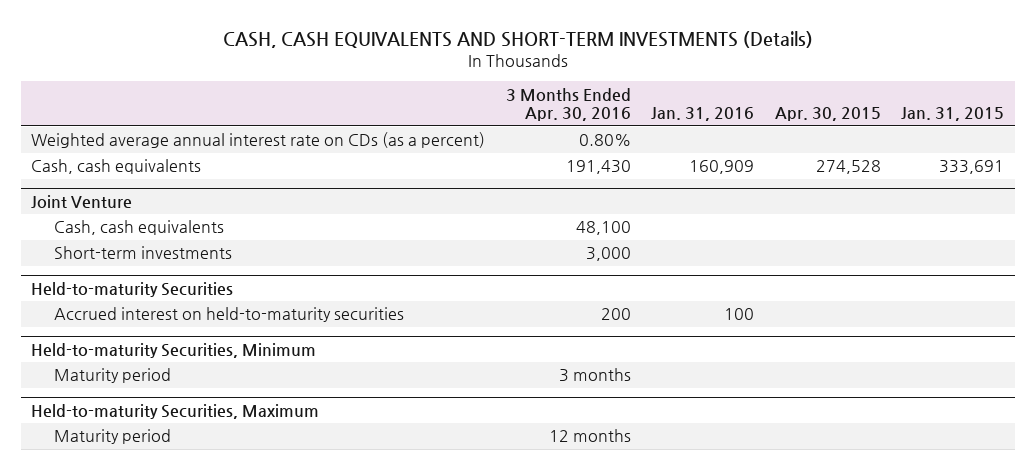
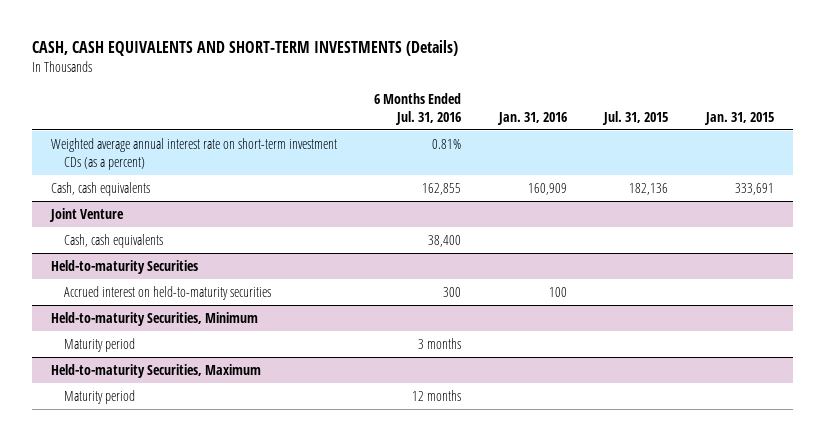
[505,87,631,122] 3 Months Ended Apr. 30, 2016 -> none
[774,107,881,122] Apr. 30, 2015 -> none
none -> [374,92,462,125] 6 Months Ended Jul. 31, 2016
none -> [602,110,669,125] Jul. 31, 2015
[31,132,486,149] Weighted average annual interest rate on CDs (as a percent) -> [50,137,337,170] Weighted average annual interest rate on short-term investment CDs (as a percent)
[53,246,232,260] Short-term investments -> none

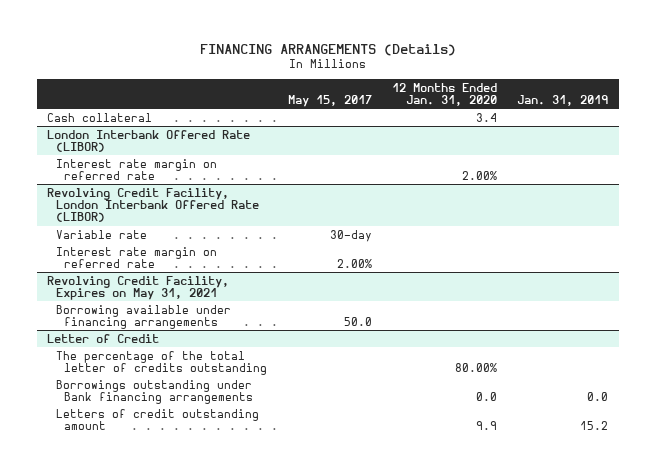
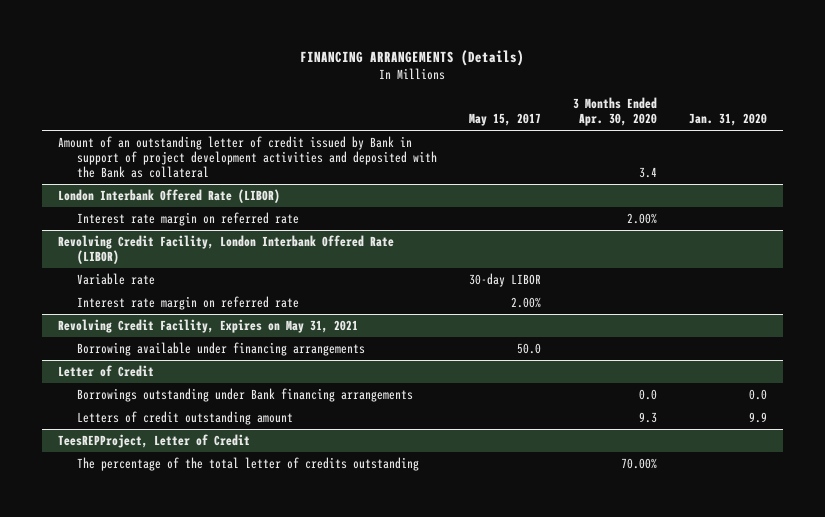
[392,82,498,107] 12 Months Ended Jan. 31, 2020 -> none
[517,95,609,107] Jan. 31, 2019 -> none
none -> [572,97,657,127] 3 Months Ended Apr. 30, 2020
none -> [688,113,767,127] Jan. 31, 2020
[46,112,152,122] Cash collateral -> none
none -> [58,135,437,179] Amount of an outstanding letter of credit issued by Bank in support of project development activities and deposited with the Bank as collateral
[329,229,372,242] 30-day -> [468,272,541,287] 30-day LIBOR
[55,350,268,375] The percentage of the total letter of credits outstanding -> none
none -> [58,433,251,448] TeesREPProject, Letter of Credit
none -> [76,456,419,471] The percentage of the total letter of credits outstanding

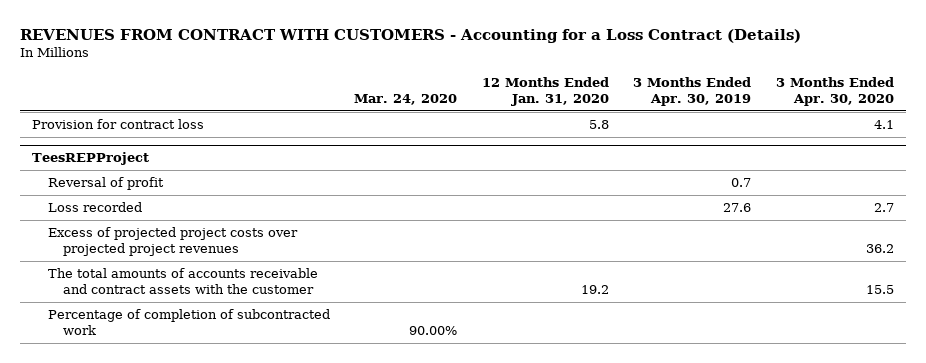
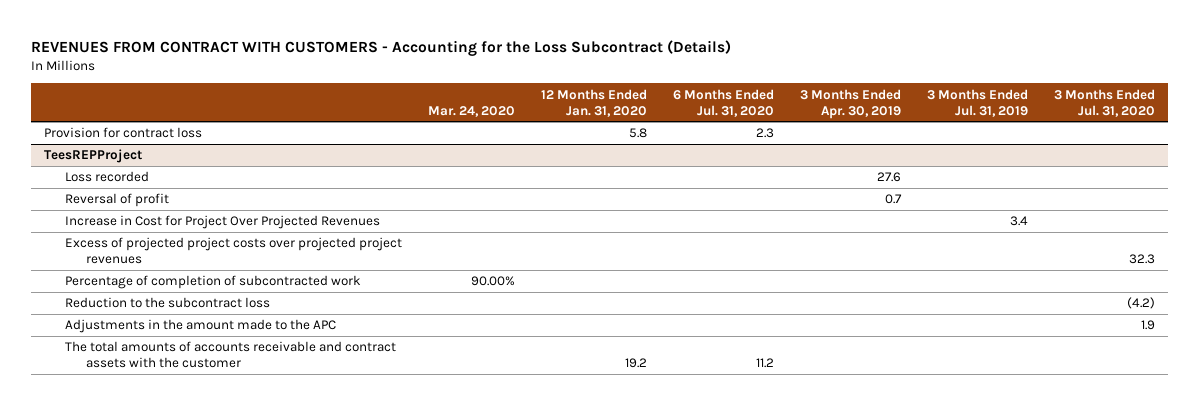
[20,28,802,43] REVENUES FROM CONTRACT WITH CUSTOMERS - Accounting for a Loss Contract (Details) -> [30,39,731,56] REVENUES FROM CONTRACT WITH CUSTOMERS - Accounting for the Loss Subcontract (Details)
[775,76,894,107] 3 Months Ended Apr. 30, 2020 -> none
none -> [672,88,774,117] 6 Months Ended Jul. 31, 2020
none -> [926,88,1028,117] 3 Months Ended Jul. 31, 2019
none -> [1053,88,1155,117] 3 Months Ended Jul. 31, 2020
[47,177,164,191] Reversal of profit -> [64,193,169,208] Reversal of profit
none -> [64,215,380,230] Increase in Cost for Project Over Projected Revenues
none -> [64,297,270,309] Reduction to the subcontract loss
none -> [64,319,336,334] Adjustments in the amount made to the APC
[47,268,318,295] The total amounts of accounts receivable and contract assets with the customer -> [64,341,396,369] The total amounts of accounts receivable and contract assets with the customer

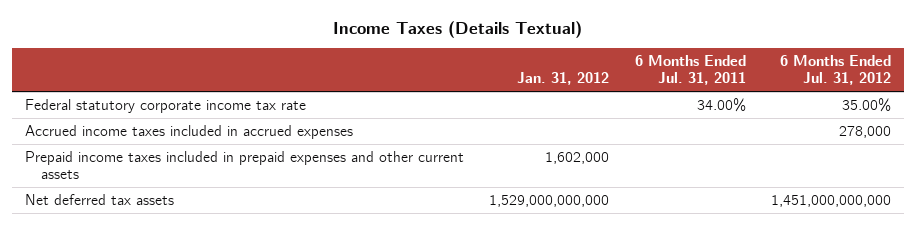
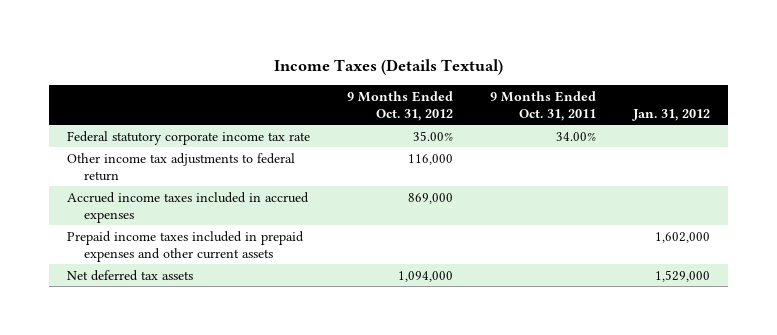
[634,55,746,86] 6 Months Ended Jul. 31, 2011 -> none
[780,55,892,86] 6 Months Ended Jul. 31, 2012 -> none
none -> [347,90,454,122] 9 Months Ended Oct. 31, 2012
none -> [489,90,596,122] 9 Months Ended Oct. 31, 2011
none -> [67,152,296,181] Other income tax adjustments to federal return
[489,194,610,207] 1,529,000,000,000 -> [654,269,710,282] 1,529,000

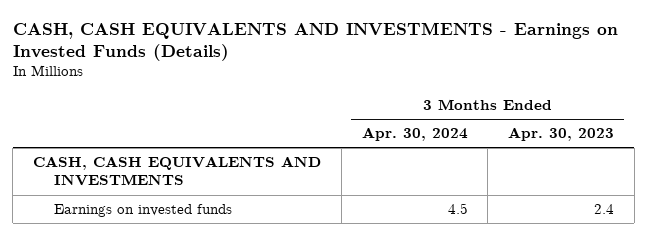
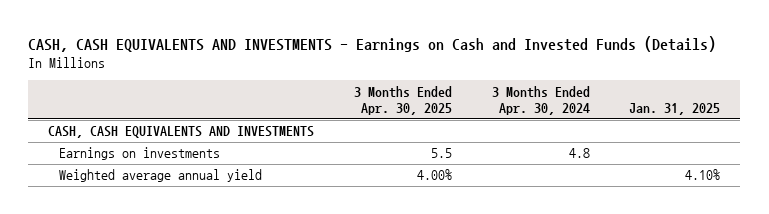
[12,21,618,62] CASH, CASH EQUIVALENTS AND INVESTMENTS - Earnings on Invested Funds (Details) -> [28,35,717,52] CASH, CASH EQUIVALENTS AND INVESTMENTS - Earnings on Cash and Invested Funds (Details)
[508,127,615,142] Apr. 30, 2023 -> none
none -> [353,85,452,115] 3 Months Ended Apr. 30, 2025
none -> [629,102,721,115] Jan. 31, 2025
[54,204,233,218] Earnings on invested funds -> [58,147,220,161] Earnings on investments
[447,203,468,215] 4.5 -> [568,148,590,159] 4.8
none -> [58,169,262,183] Weighted average annual yield

